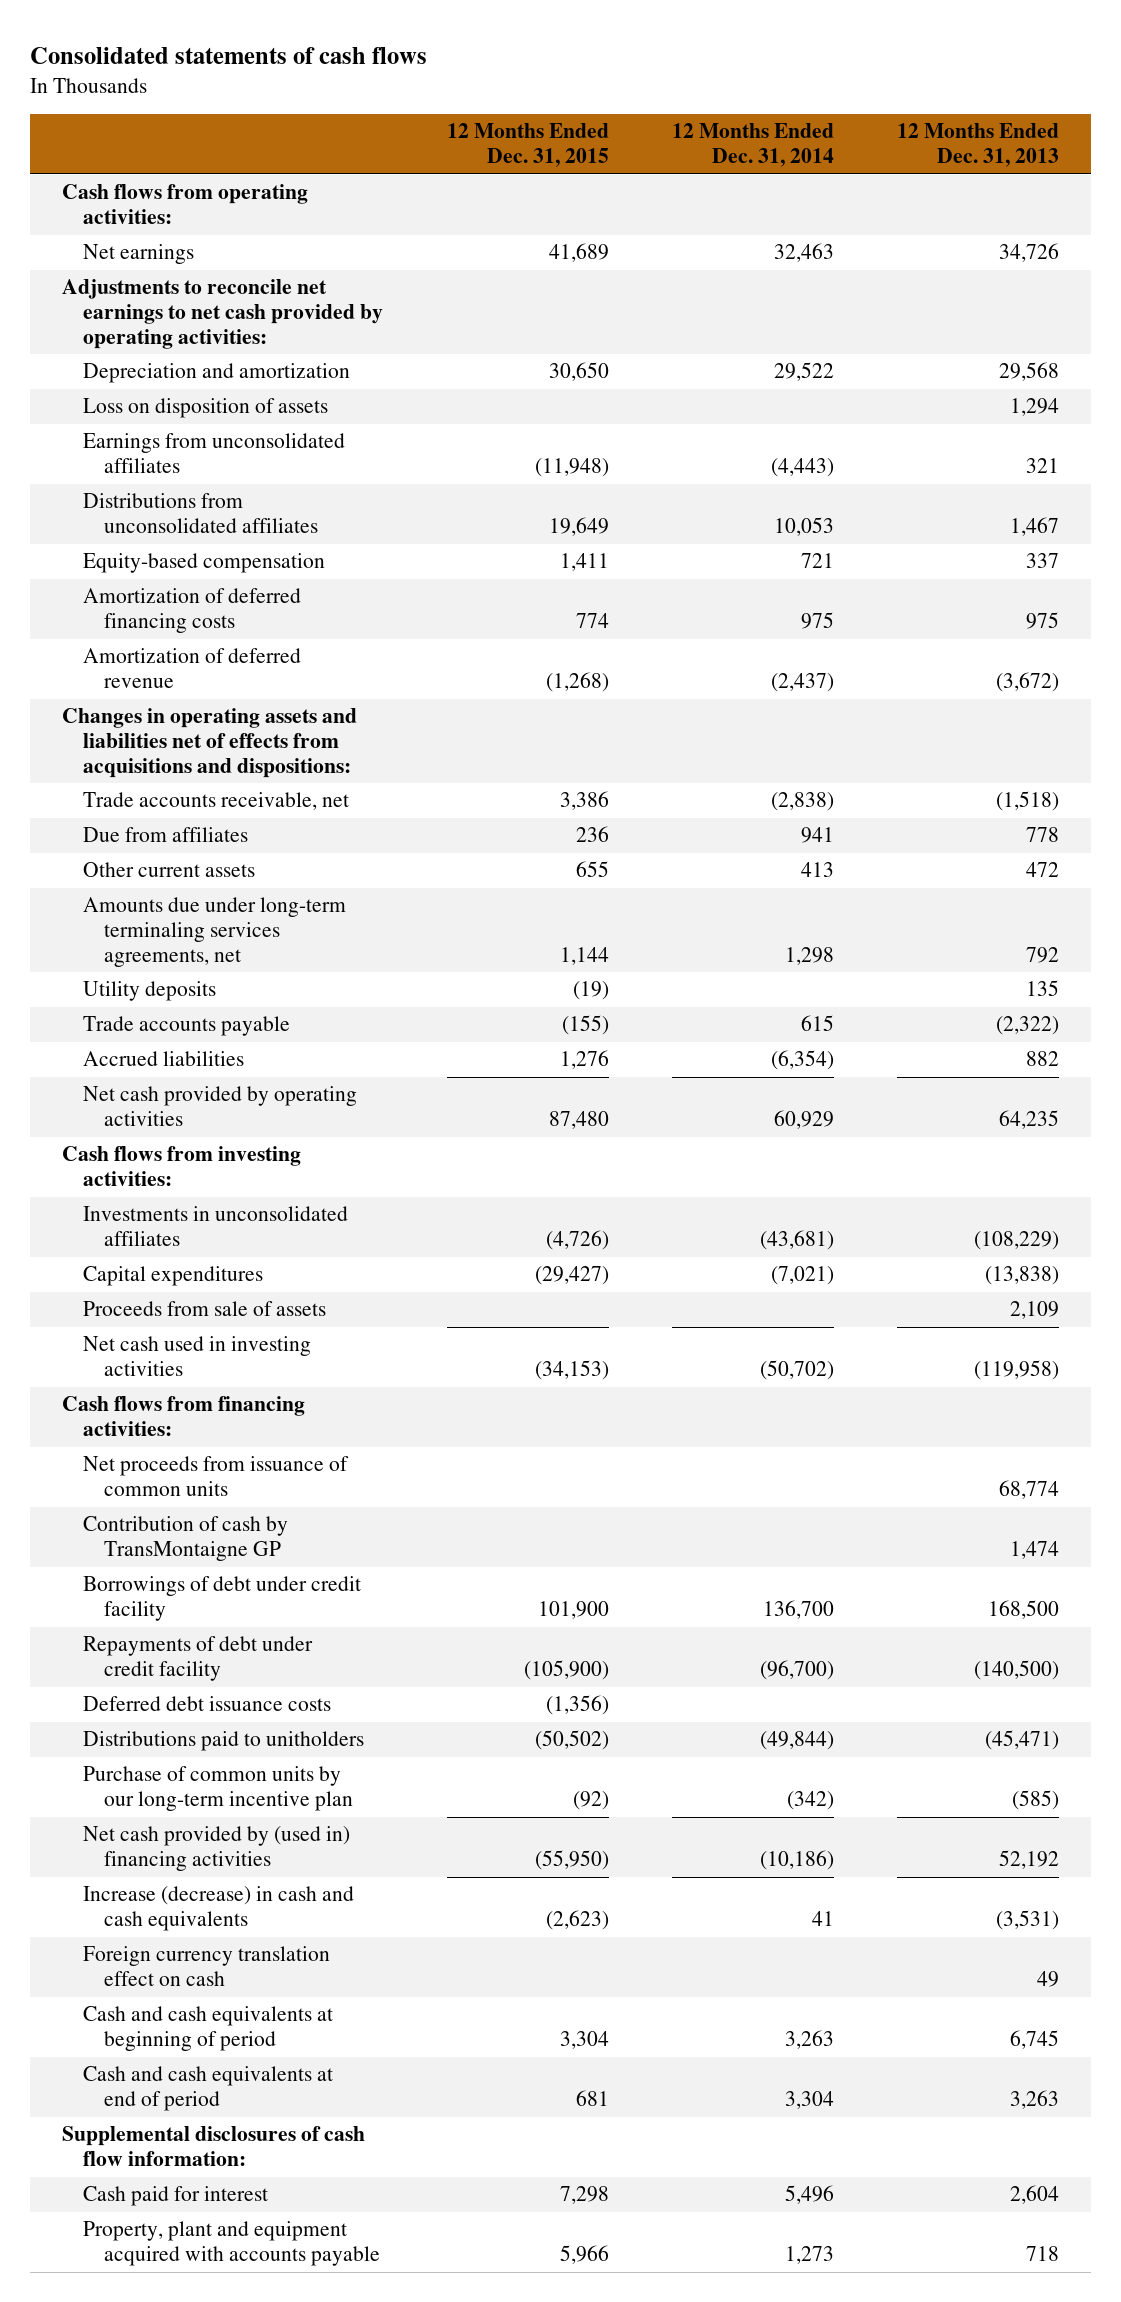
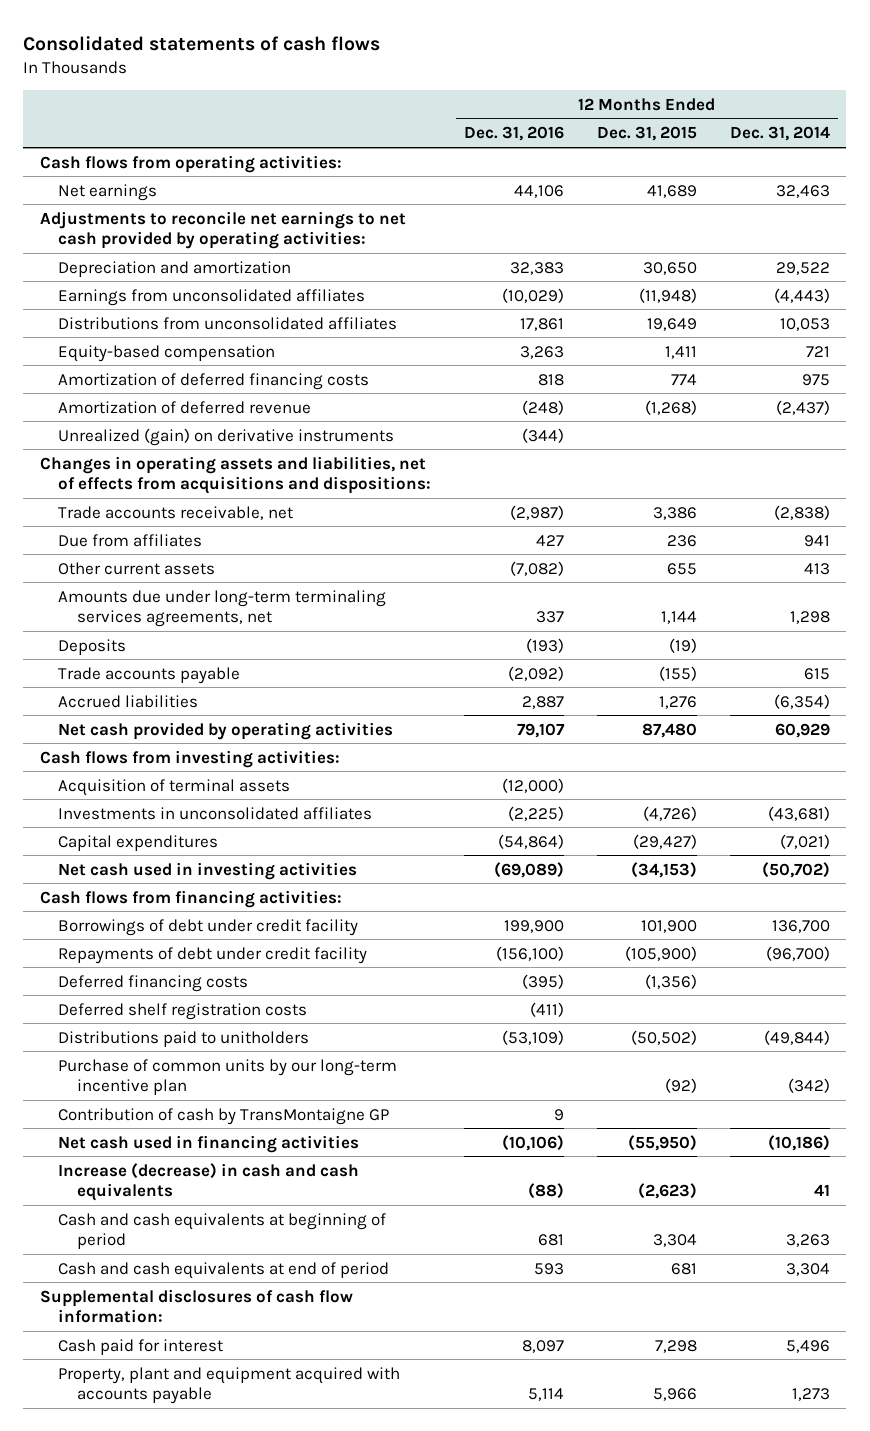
[897,123,1060,168] 12 Months Ended Dec. 31, 2013 -> none
none -> [464,126,565,142] Dec. 31, 2016
[83,398,329,419] Loss on disposition of assets -> none
none -> [58,427,395,446] Unrealized (gain) on derivative instruments
[61,708,357,779] Changes in operating assets and liabilities net of effects from acquisitions and dispositions: -> [39,455,432,495] Changes in operating assets and liabilities, net of effects from acquisitions and dispositions:
[83,981,217,1002] Utility deposits -> [58,638,127,655] Deposits
none -> [58,778,291,796] Acquisition of terminal assets
[83,1301,327,1317] Proceeds from sale of assets -> none
[83,1456,350,1497] Net proceeds from issuance of common units -> none
[83,1696,332,1712] Deferred debt issuance costs -> [58,974,249,992] Deferred financing costs
none -> [58,1002,308,1020] Deferred shelf registration costs
[83,1516,289,1562] Contribution of cash by TransMontaigne GP -> [58,1107,390,1125] Contribution of cash by TransMontaigne GP
[83,1826,351,1872] Net cash provided by (used in) financing activities -> [58,1134,360,1153] Net cash used in financing activities
[83,1946,331,1987] Foreign currency translation effect on cash -> none

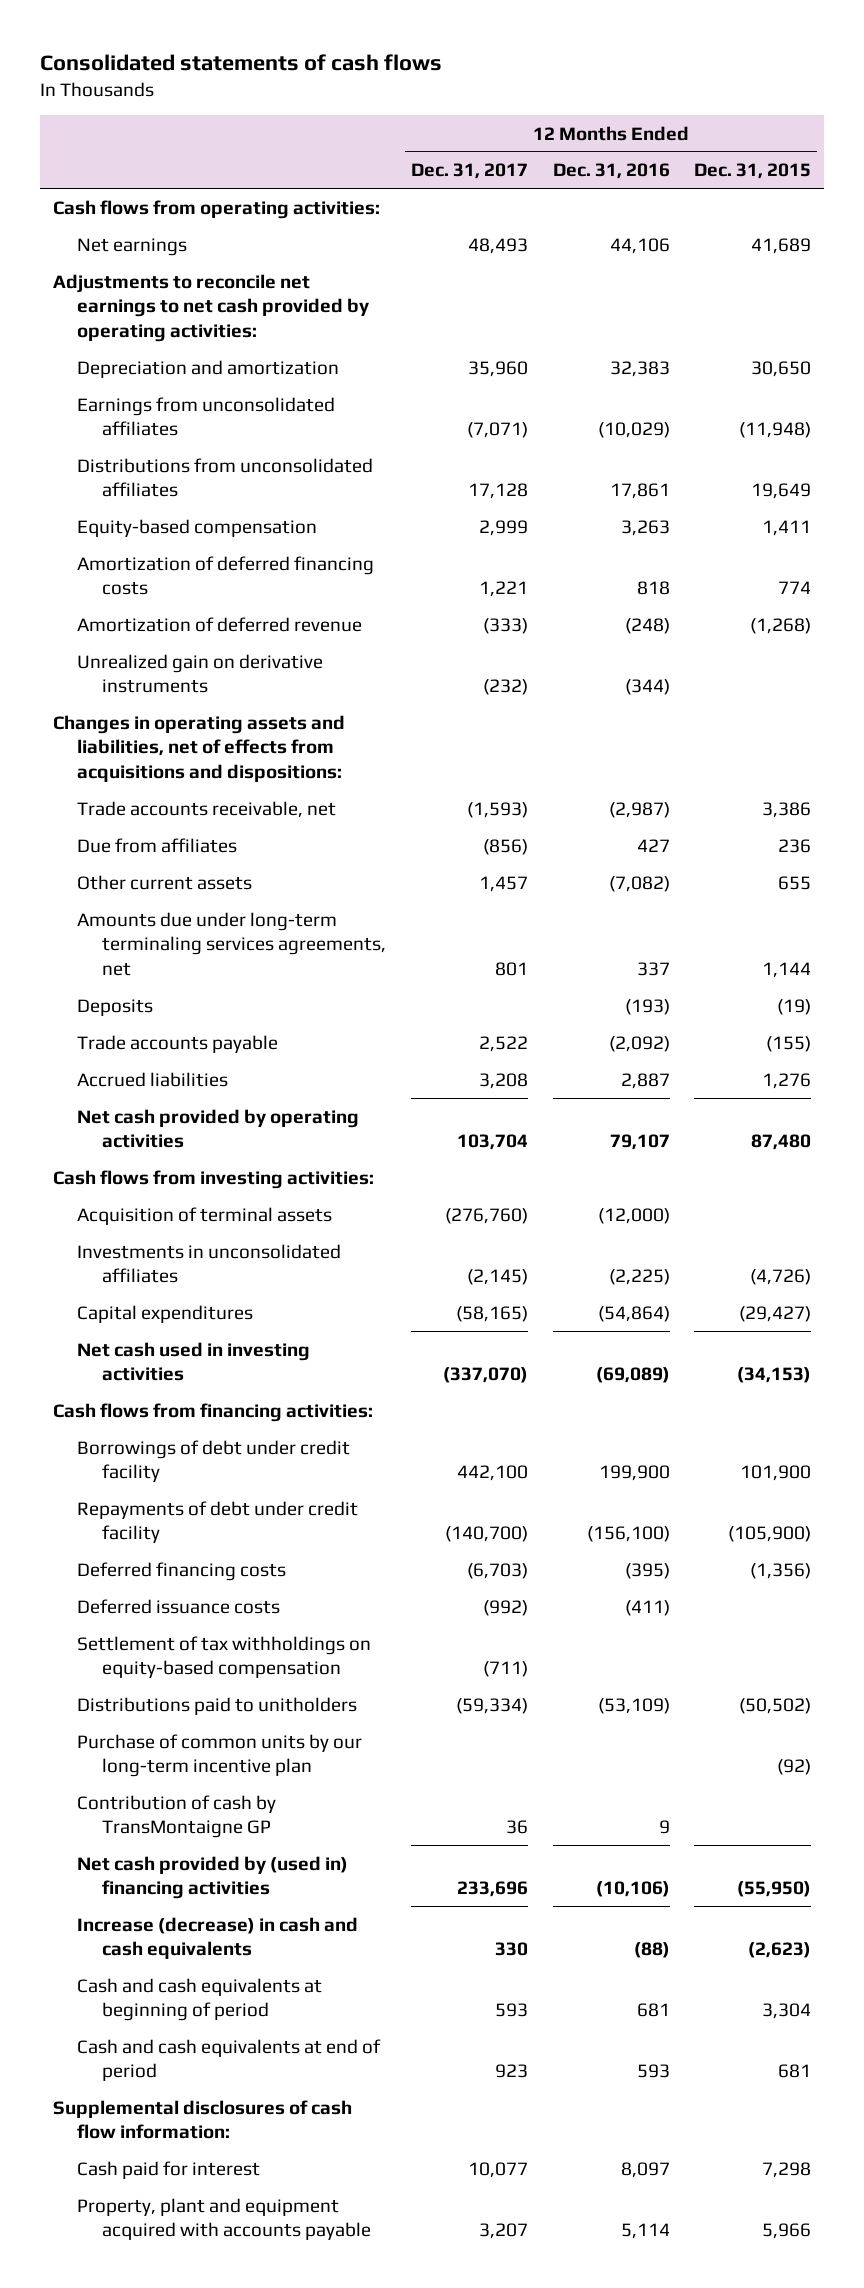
[729,126,830,142] Dec. 31, 2014 -> none
none -> [410,163,528,180] Dec. 31, 2017
[58,427,395,446] Unrealized (gain) on derivative instruments -> [77,653,324,694] Unrealized gain on derivative instruments
[58,1002,308,1020] Deferred shelf registration costs -> [77,1598,281,1614] Deferred issuance costs
none -> [77,1635,372,1679] Settlement of tax withholdings on equity-based compensation
[58,1134,360,1153] Net cash used in financing activities -> [77,1855,349,1900] Net cash provided by (used in) financing activities

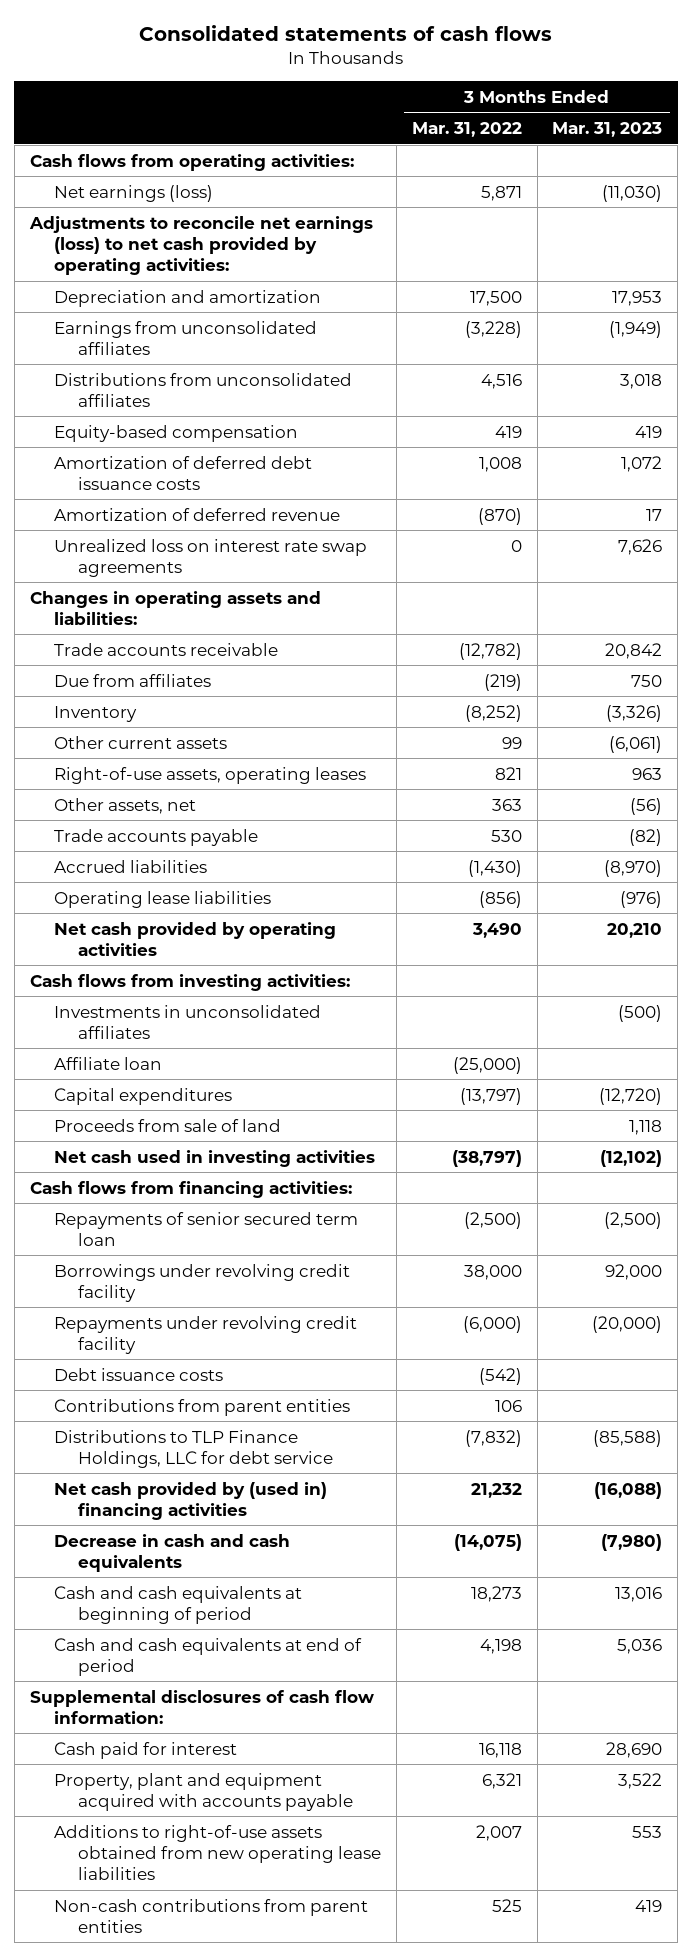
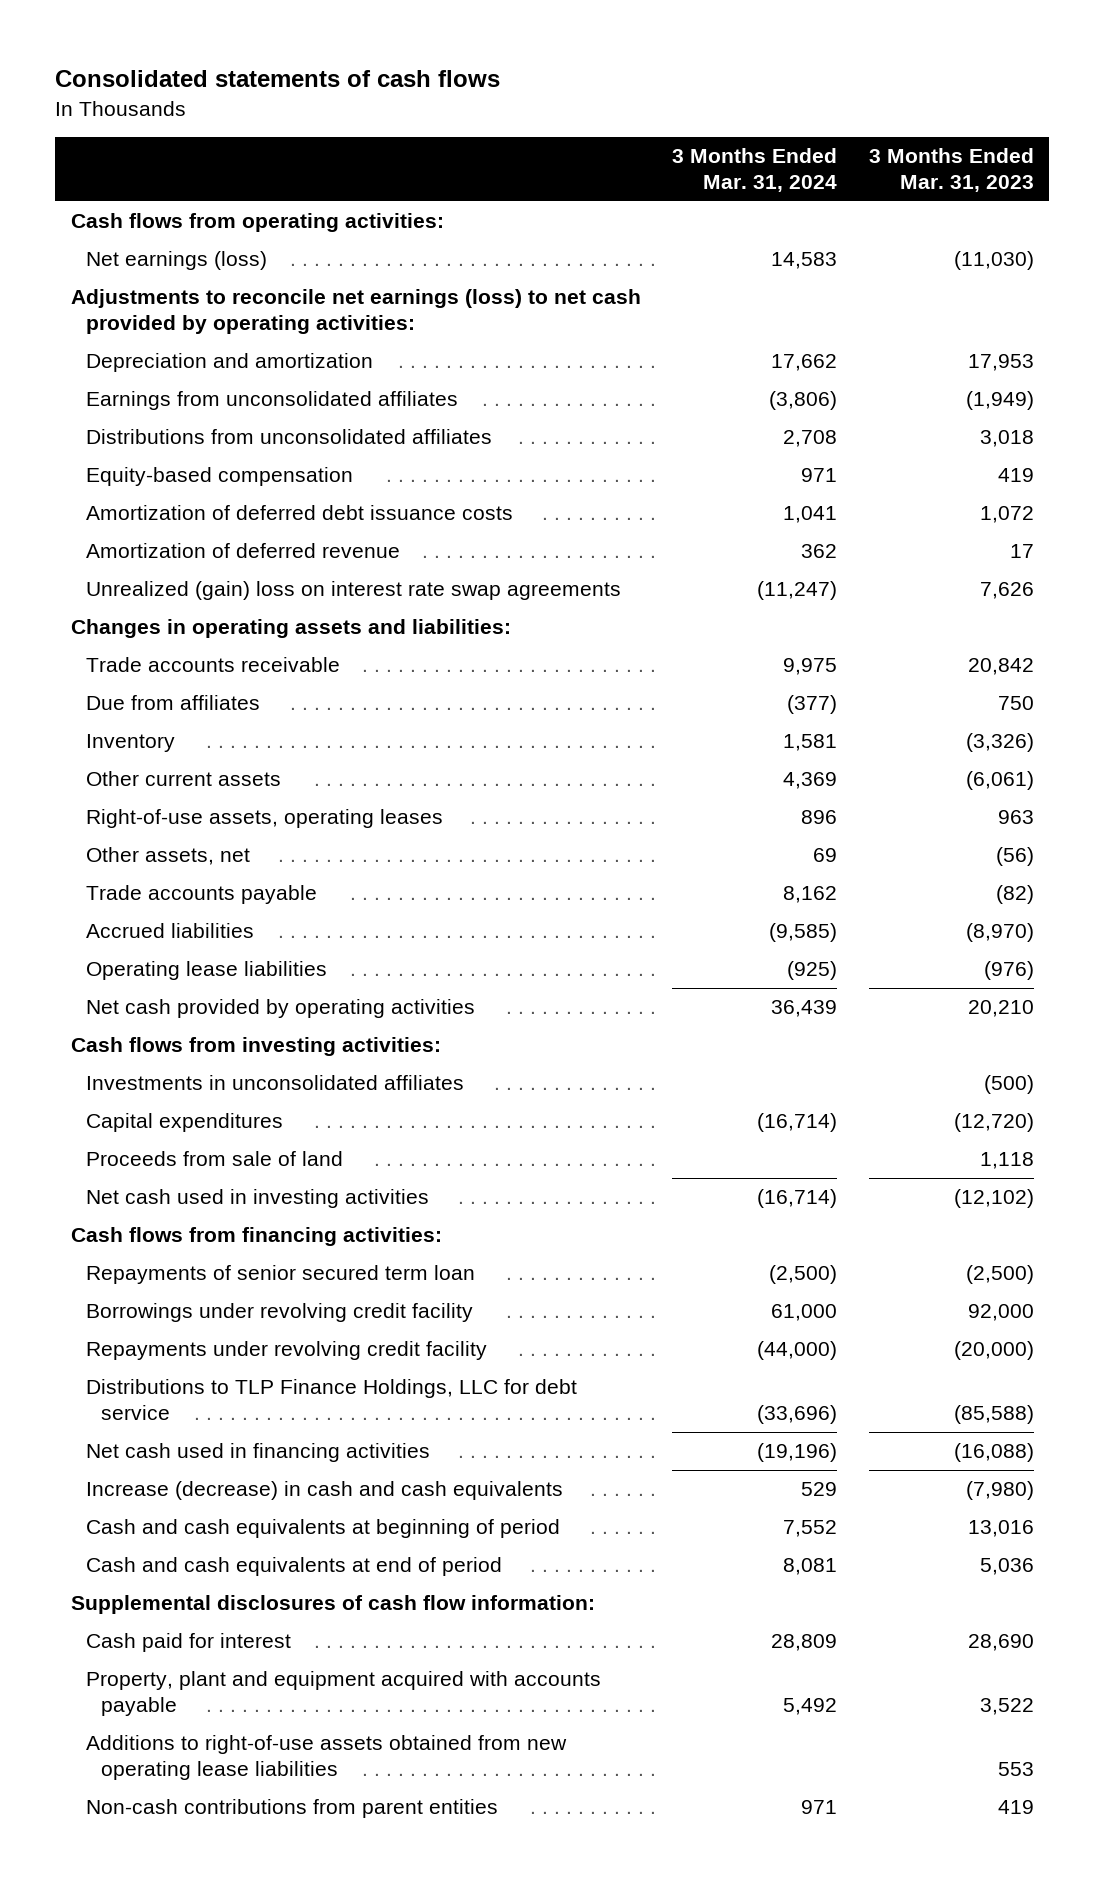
[411,122,522,138] Mar. 31, 2022 -> none
none -> [672,147,838,192] 3 Months Ended Mar. 31, 2024
[53,538,367,577] Unrealized loss on interest rate swap agreements -> [85,581,621,601] Unrealized (gain) loss on interest rate swap agreements
[53,1056,162,1070] Affiliate loan -> none
[53,1367,223,1381] Debt issuance costs -> none
[53,1398,350,1416] Contributions from parent entities -> none
[53,1481,327,1520] Net cash provided by (used in) financing activities -> [85,1443,430,1463] Net cash used in financing activities
[53,1533,290,1572] Decrease in cash and cash equivalents -> [85,1481,563,1501] Increase (decrease) in cash and cash equivalents

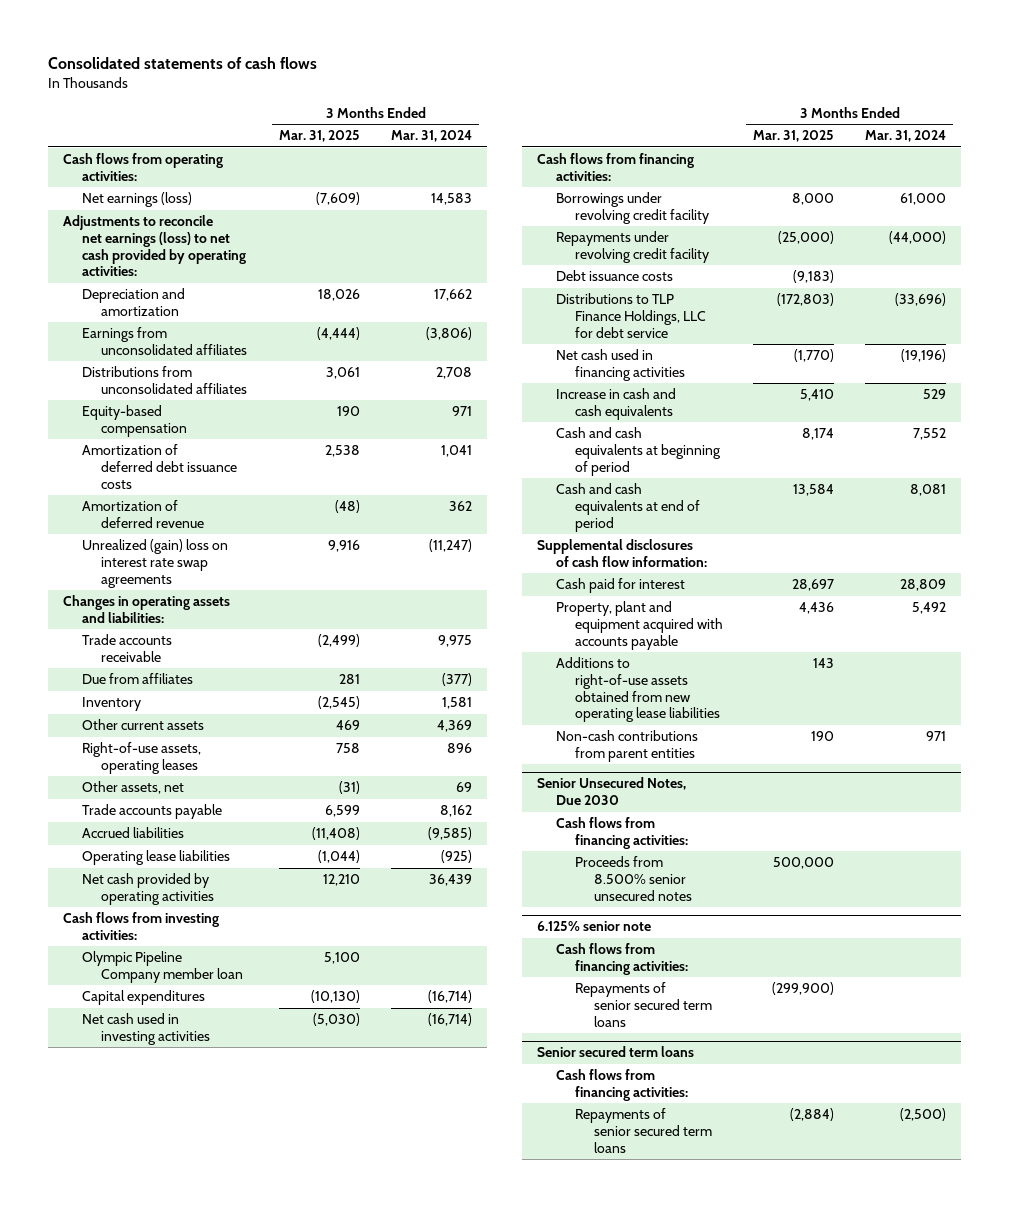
[868,147,1034,192] 3 Months Ended Mar. 31, 2023 -> none
none -> [279,130,361,143] Mar. 31, 2025
[85,1075,464,1091] Investments in unconsolidated affiliates -> none
none -> [81,951,244,983] Olympic Pipeline Company member loan
[85,1151,343,1167] Proceeds from sale of land -> none
[85,1265,475,1285] Repayments of senior secured term loan -> none
none -> [555,270,673,282] Debt issuance costs
[85,1481,563,1501] Increase (decrease) in cash and cash equivalents -> [555,388,676,420] Increase in cash and cash equivalents
none -> [536,777,686,806] Senior Unsecured Notes, Due 2030
none -> [555,817,688,849] Cash flows from financing activities:
none -> [574,856,693,901] Proceeds from 8.500% senior unsecured notes
none -> [536,921,651,932] 6.125% senior note
none -> [555,943,688,975] Cash flows from financing activities:
none -> [574,982,713,1027] Repayments of senior secured term loans
none -> [536,1046,694,1058] Senior secured term loans
none -> [555,1069,688,1101] Cash flows from financing activities:
none -> [574,1108,713,1153] Repayments of senior secured term loans

